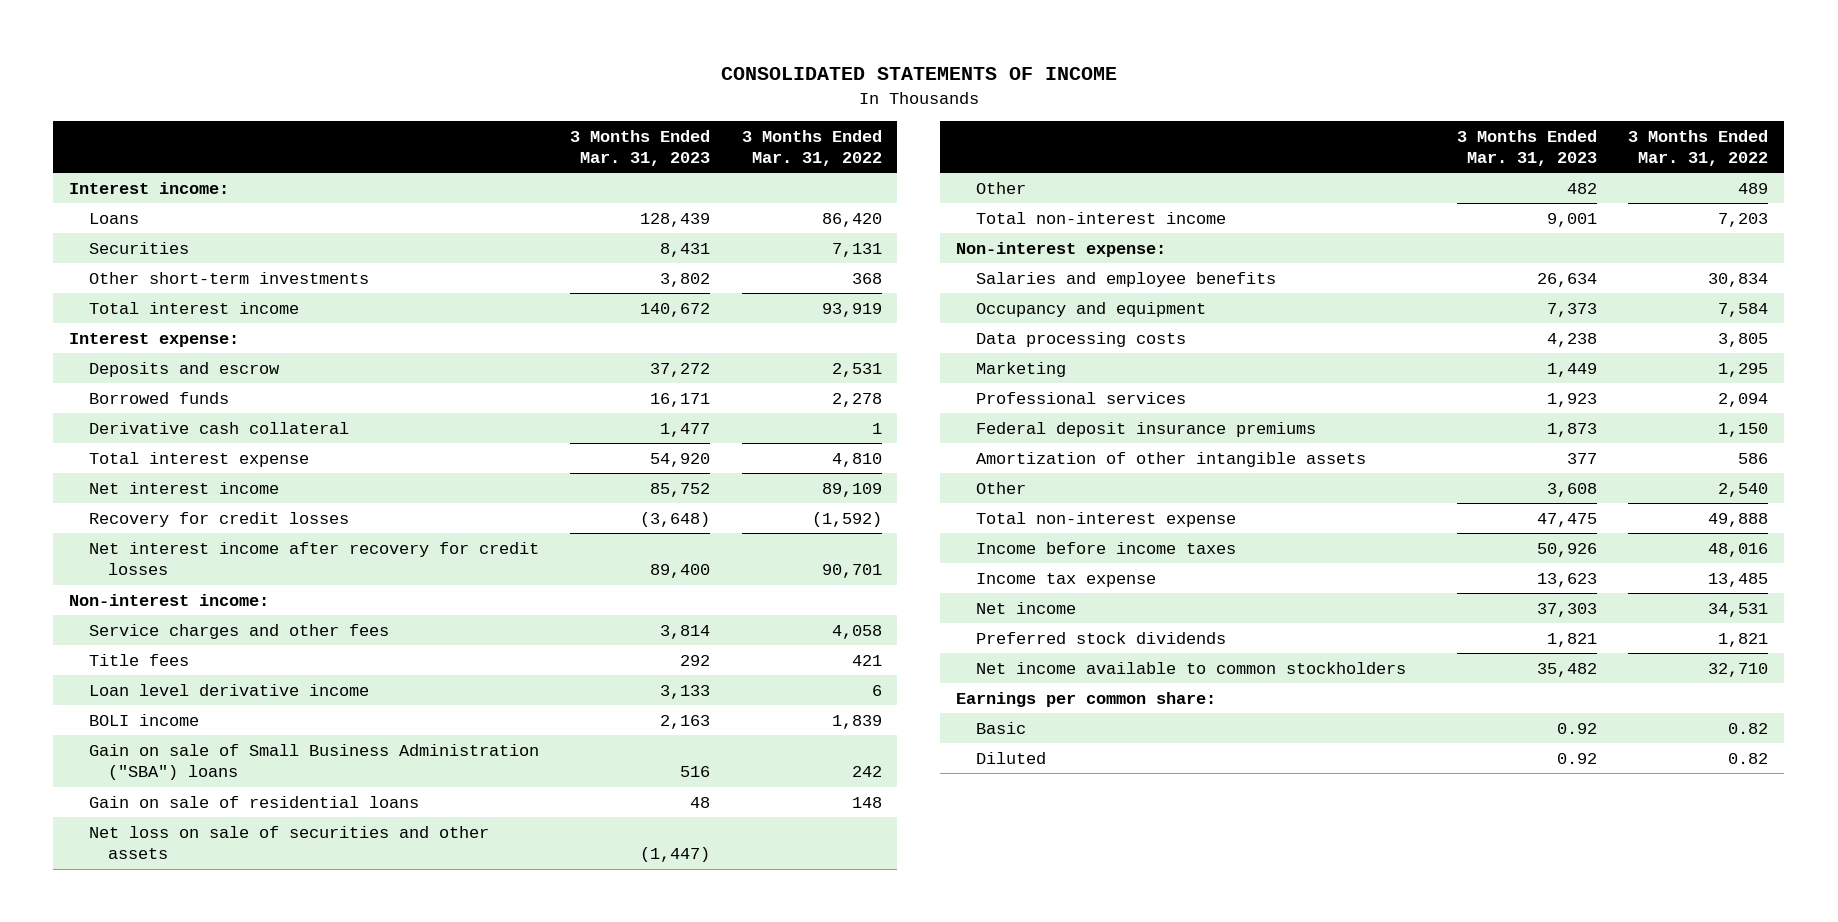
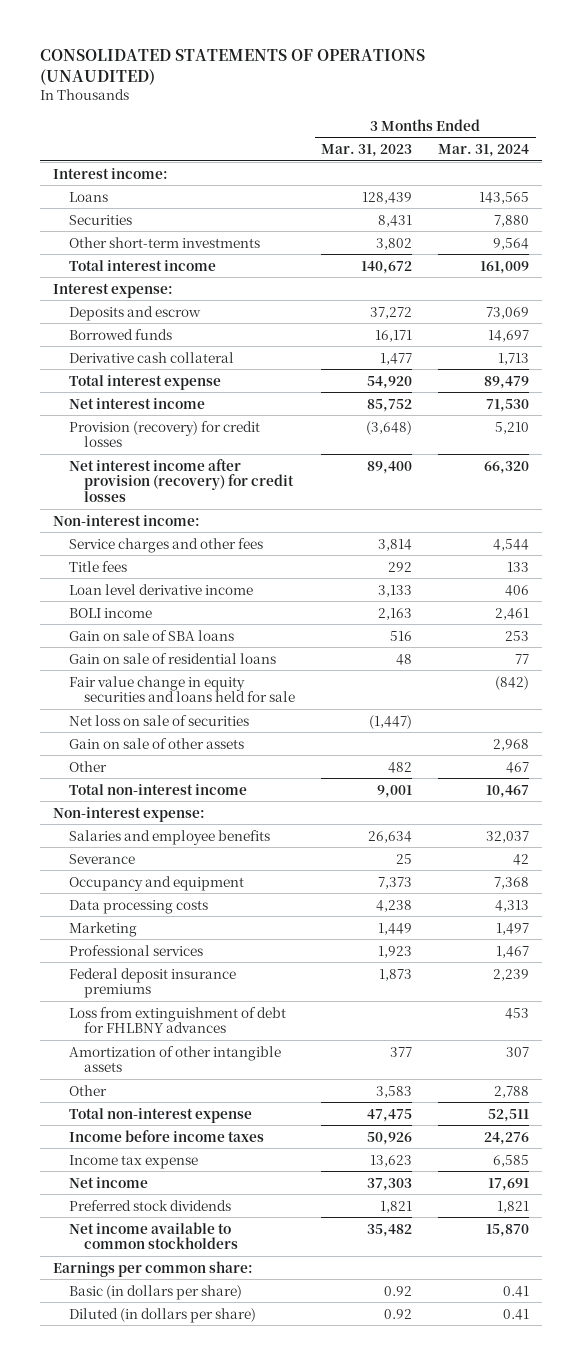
[720,67,1117,81] CONSOLIDATED STATEMENTS OF INCOME -> [40,49,426,86] CONSOLIDATED STATEMENTS OF OPERATIONS (UNAUDITED)
[741,129,882,166] 3 Months Ended Mar. 31, 2022 -> none
none -> [438,143,530,157] Mar. 31, 2024
[88,511,349,527] Recovery for credit losses -> [68,420,260,448] Provision (recovery) for credit losses
[88,541,539,576] Net interest income after recovery for credit losses -> [68,458,295,503] Net interest income after provision (recovery) for credit losses
[88,743,539,781] Gain on sale of Small Business Administration ("SBA") loans -> [68,629,234,641] Gain on sale of SBA loans
none -> [68,675,296,703] Fair value change in equity securities and loans held for sale
[88,825,489,860] Net loss on sale of securities and other assets -> [68,714,249,726] Net loss on sale of securities
none -> [68,737,244,749] Gain on sale of other assets
none -> [68,853,135,864] Severance
none -> [68,1006,286,1034] Loss from extinguishment of debt for FHLBNY advances
[1547,482,1598,497] 3,608 -> [376,1085,413,1098] 3,583
[975,721,1026,734] Basic -> [68,1284,242,1300] Basic (in dollars per share)
[975,751,1046,764] Diluted -> [68,1307,256,1323] Diluted (in dollars per share)

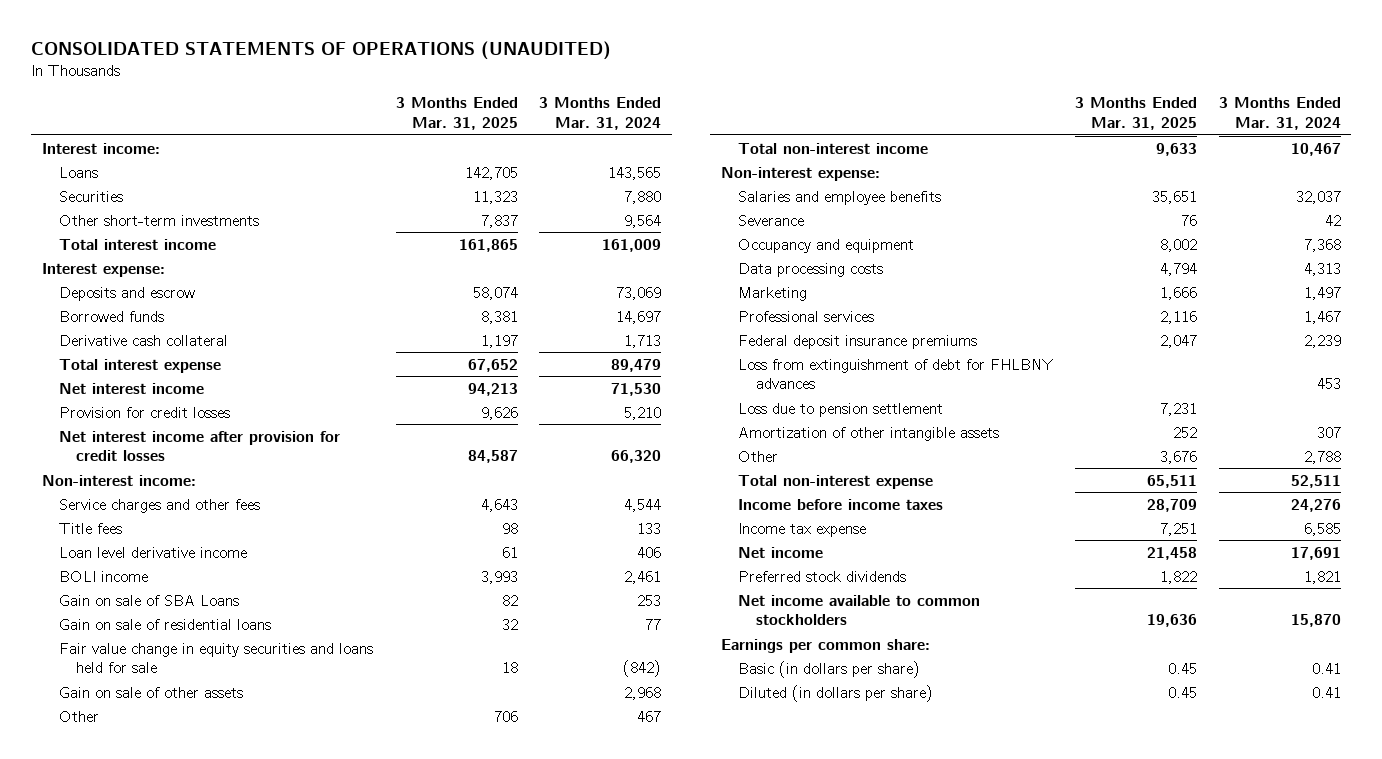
[321,143,413,157] Mar. 31, 2023 -> none
none -> [395,97,518,130] 3 Months Ended Mar. 31, 2025
[68,420,260,448] Provision (recovery) for credit losses -> [59,406,231,418] Provision for credit losses
[68,458,295,503] Net interest income after provision (recovery) for credit losses -> [59,430,341,462] Net interest income after provision for credit losses
[68,629,234,641] Gain on sale of SBA loans -> [59,594,240,606] Gain on sale of SBA Loans
[68,714,249,726] Net loss on sale of securities -> none
none -> [738,402,944,417] Loss due to pension settlement

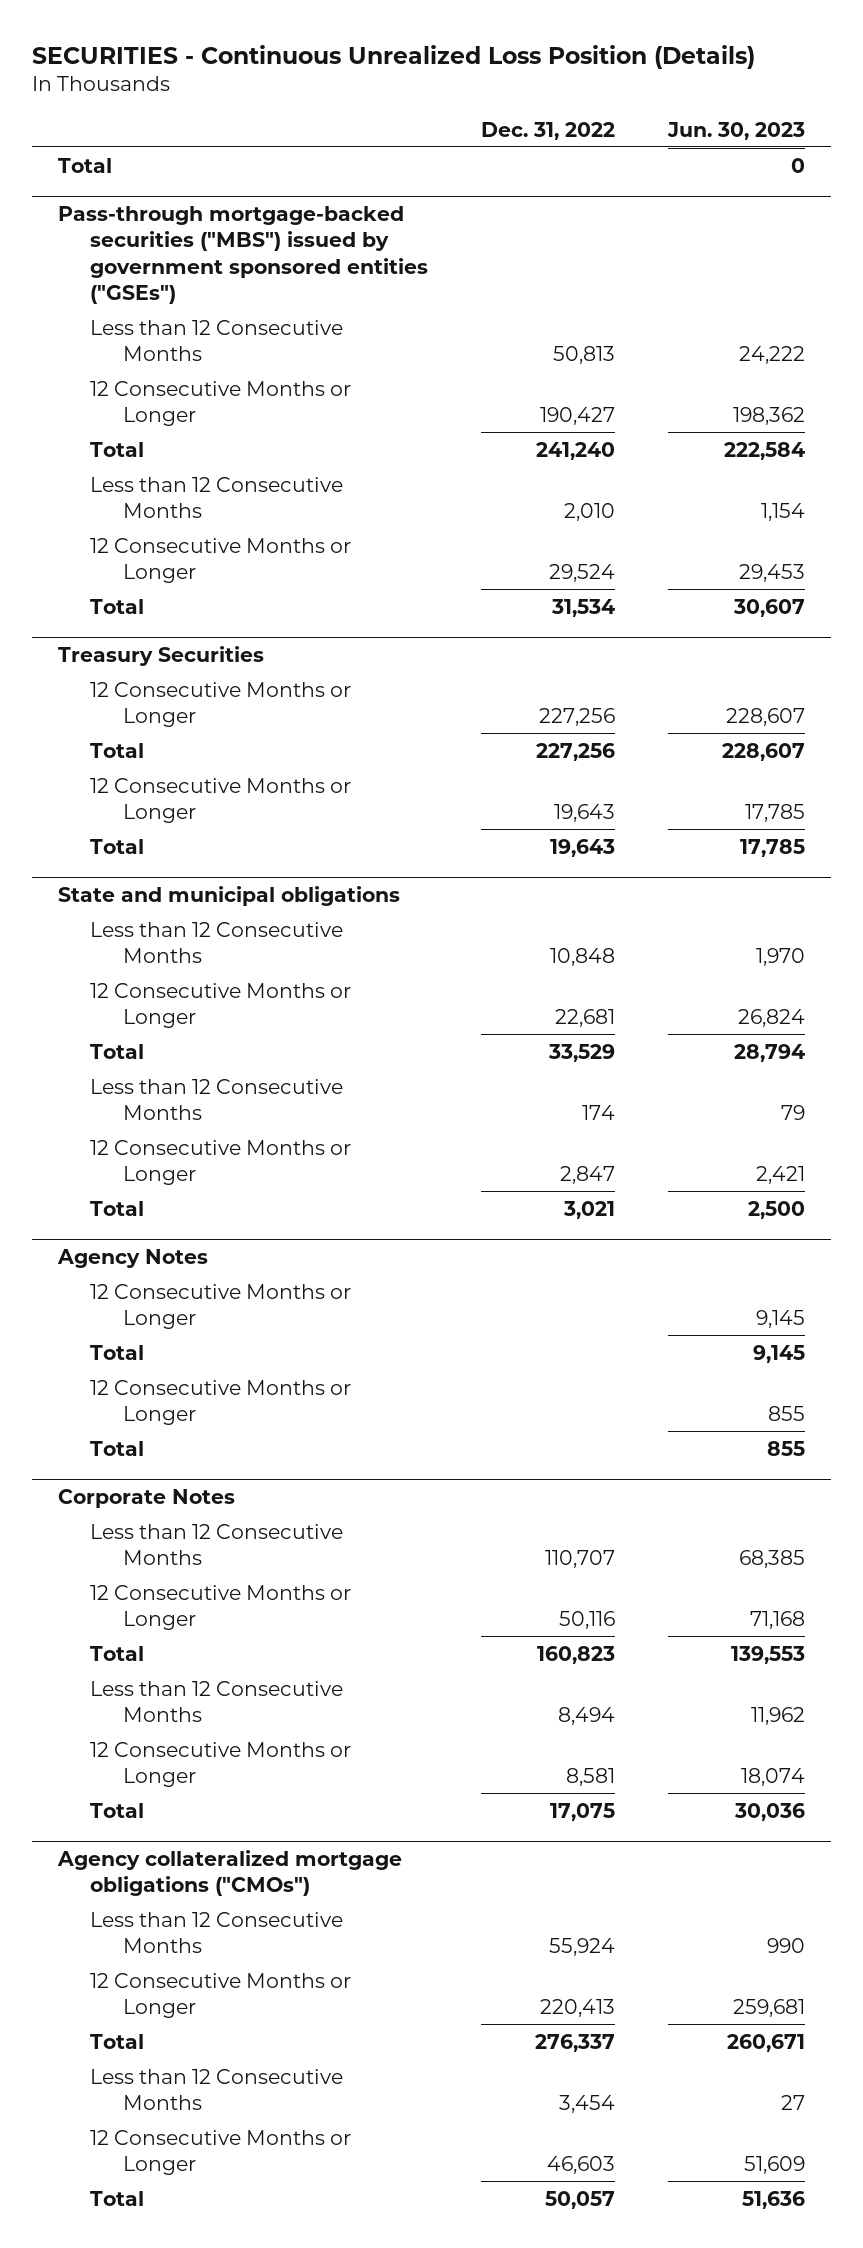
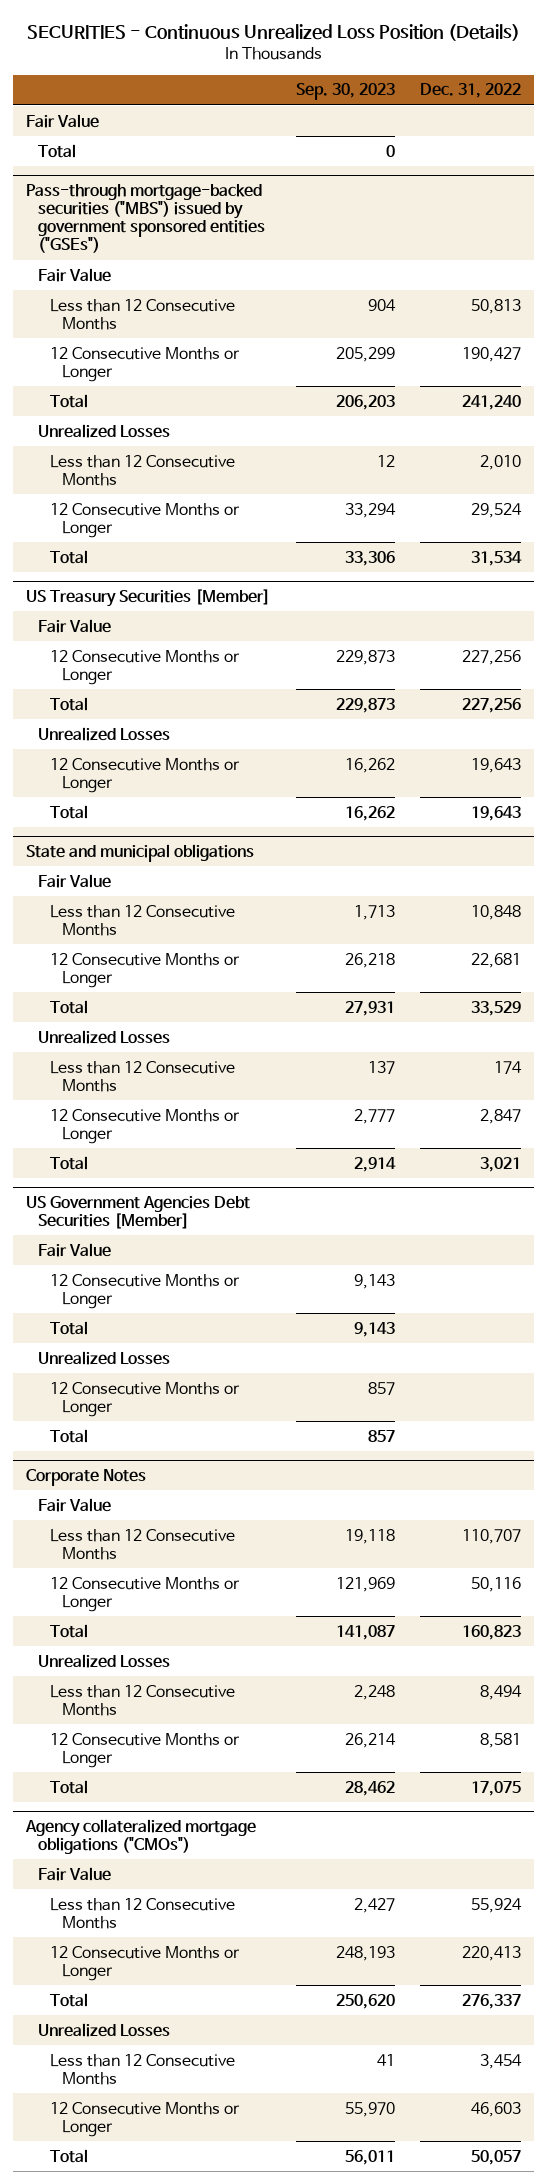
[666,121,805,140] Jun. 30, 2023 -> none
none -> [295,83,395,101] Sep. 30, 2023
none -> [26,113,100,128] Fair Value
none -> [38,267,112,282] Fair Value
none -> [38,423,171,438] Unrealized Losses
[57,645,264,666] Treasury Securities -> [26,588,271,607] US Treasury Securities [Member]
none -> [38,618,112,633] Fair Value
none -> [38,726,171,741] Unrealized Losses
none -> [38,873,112,888] Fair Value
none -> [38,1029,171,1044] Unrealized Losses
[56,1248,208,1268] Agency Notes -> [26,1195,251,1229] US Government Agencies Debt Securities [Member]
none -> [38,1242,112,1257] Fair Value
none -> [38,1350,171,1365] Unrealized Losses
none -> [38,1497,112,1512] Fair Value
none -> [38,1653,171,1668] Unrealized Losses
none -> [38,1866,112,1881] Fair Value
none -> [38,2022,171,2037] Unrealized Losses

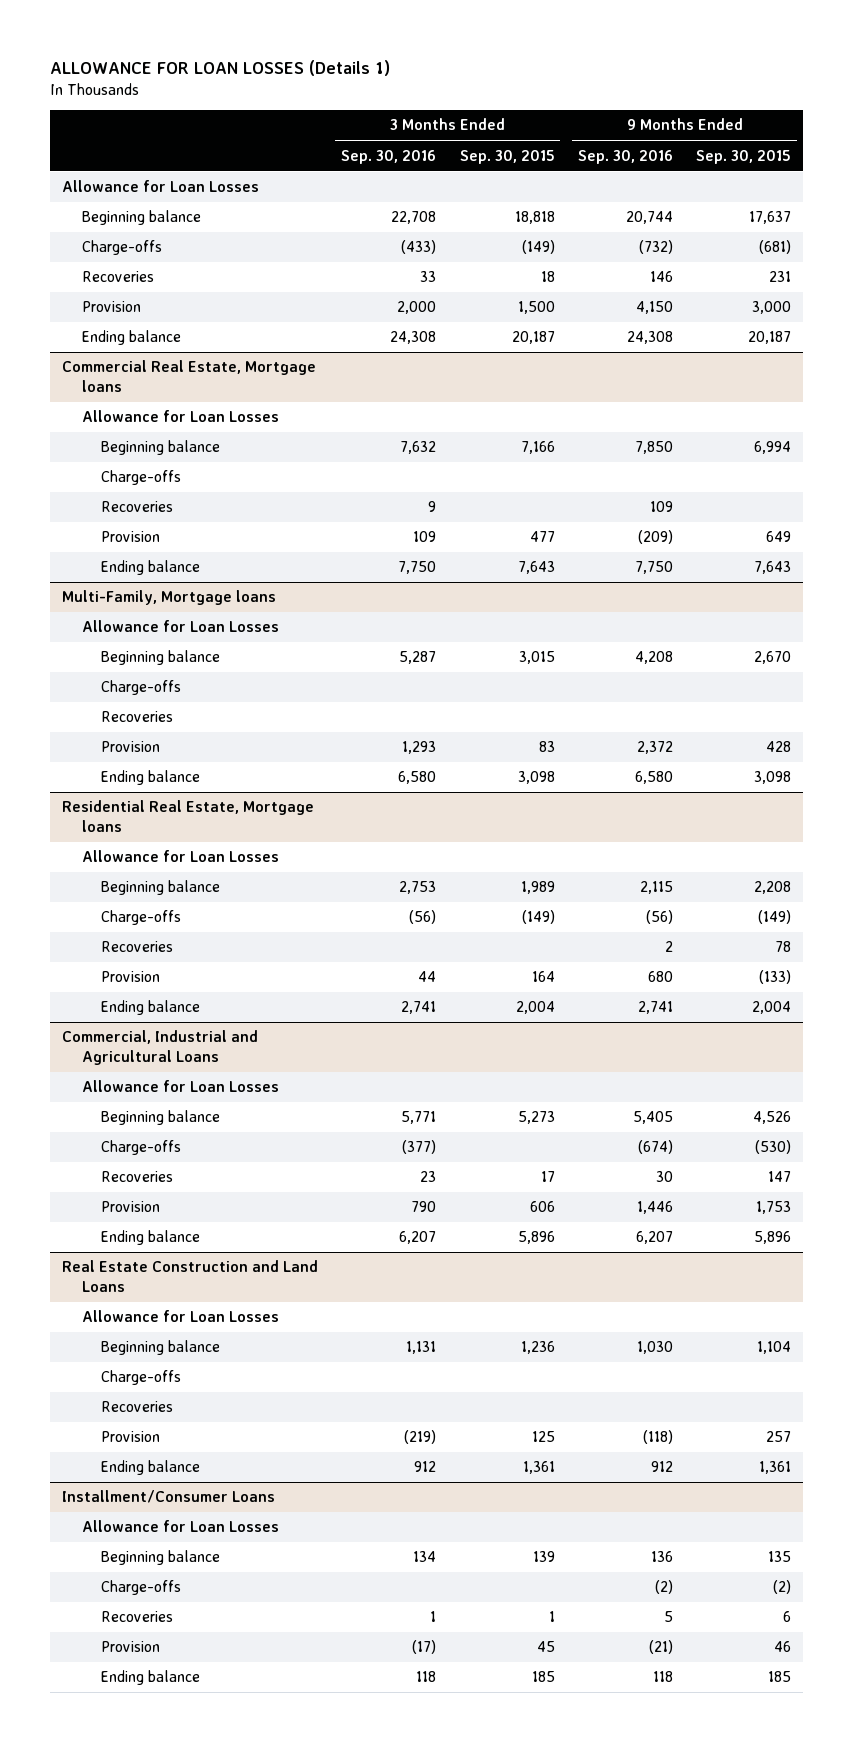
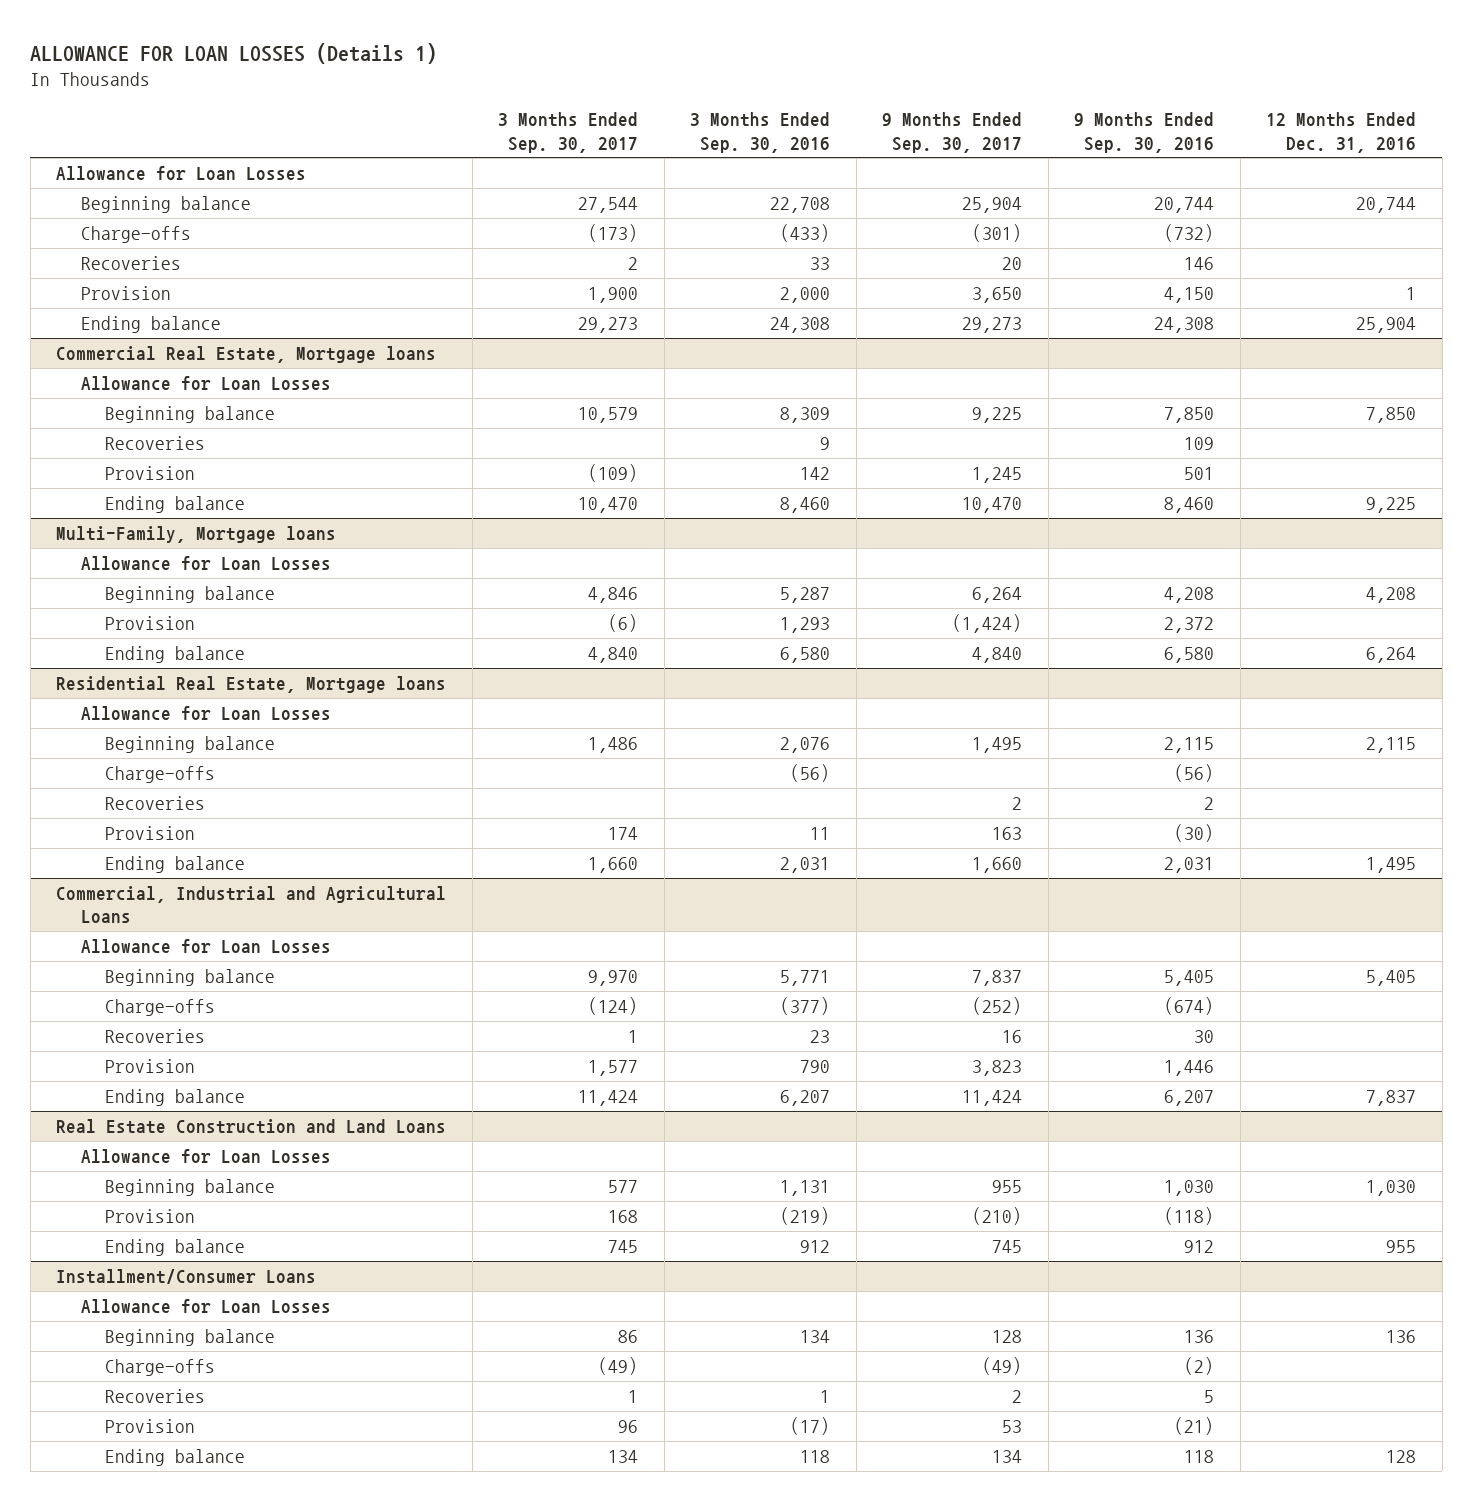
[459,149,555,164] Sep. 30, 2015 -> none
[696,149,792,164] Sep. 30, 2015 -> none
none -> [498,112,639,153] 3 Months Ended Sep. 30, 2017
none -> [882,112,1023,153] 9 Months Ended Sep. 30, 2017
none -> [1266,112,1417,153] 12 Months Ended Dec. 31, 2016
[101,470,182,486] Charge-offs -> none
[400,441,437,455] 7,632 -> [780,406,831,423] 8,309
[413,531,437,543] 109 -> [800,466,831,480] 142
[638,530,674,545] (209) -> [1184,466,1215,480] 501
[398,561,437,575] 7,750 -> [780,496,831,513] 8,460
[635,561,674,575] 7,750 -> [1164,496,1215,513] 8,460
[101,680,182,696] Charge-offs -> none
[101,711,174,723] Recoveries -> none
[399,881,437,895] 2,753 -> [780,736,831,753] 2,076
[418,971,437,983] 44 -> [810,826,831,840] 11
[648,971,674,983] 680 -> [1174,823,1215,842] (30)
[401,1001,437,1015] 2,741 -> [780,856,831,873] 2,031
[638,1001,674,1015] 2,741 -> [1164,856,1215,873] 2,031
[101,1370,182,1386] Charge-offs -> none
[101,1401,174,1413] Recoveries -> none

